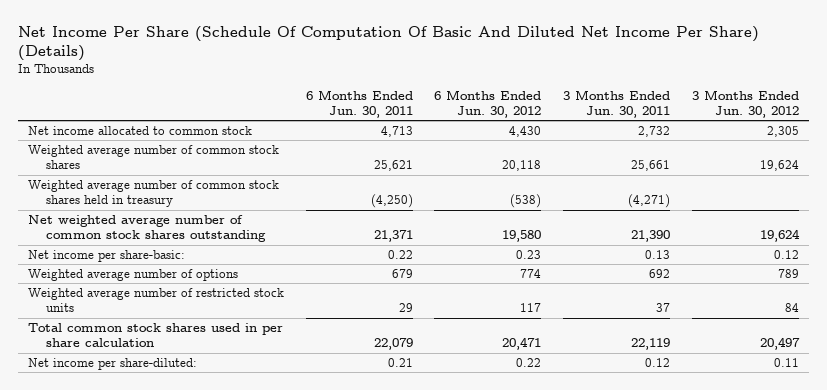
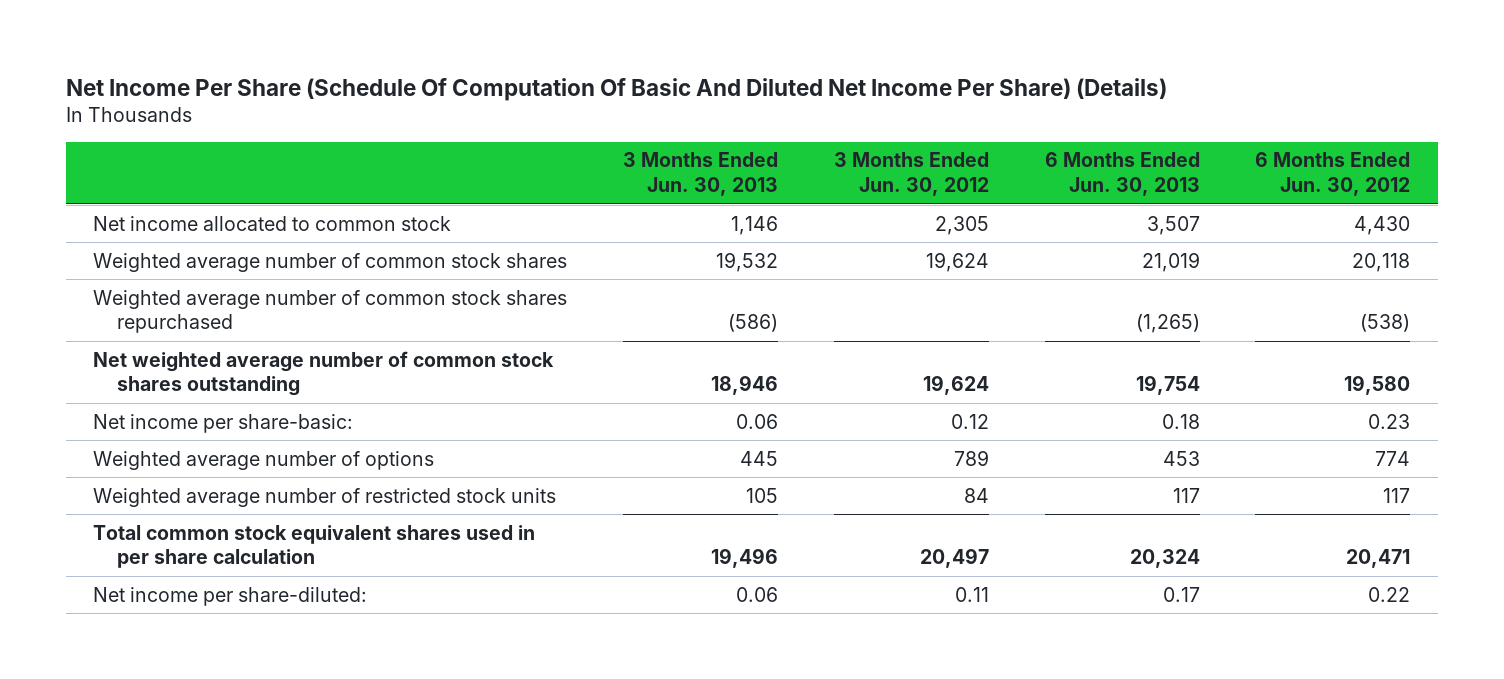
[305,89,413,119] 6 Months Ended Jun. 30, 2011 -> none
[563,89,671,119] 3 Months Ended Jun. 30, 2011 -> none
none -> [623,152,779,197] 3 Months Ended Jun. 30, 2013
none -> [1044,152,1200,197] 6 Months Ended Jun. 30, 2013
[28,179,280,208] Weighted average number of common stock shares held in treasury -> [93,289,568,334] Weighted average number of common stock shares repurchased
[28,322,284,348] Total common stock shares used in per share calculation -> [93,524,536,569] Total common stock equivalent shares used in per share calculation

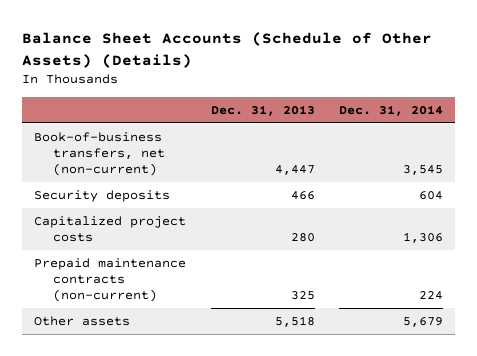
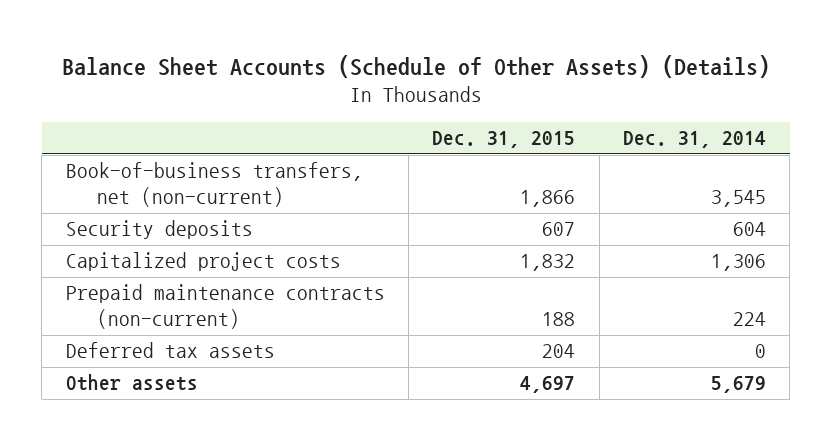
[210,104,315,116] Dec. 31, 2013 -> none
none -> [432,131,576,149] Dec. 31, 2015
none -> [65,342,275,359] Deferred tax assets

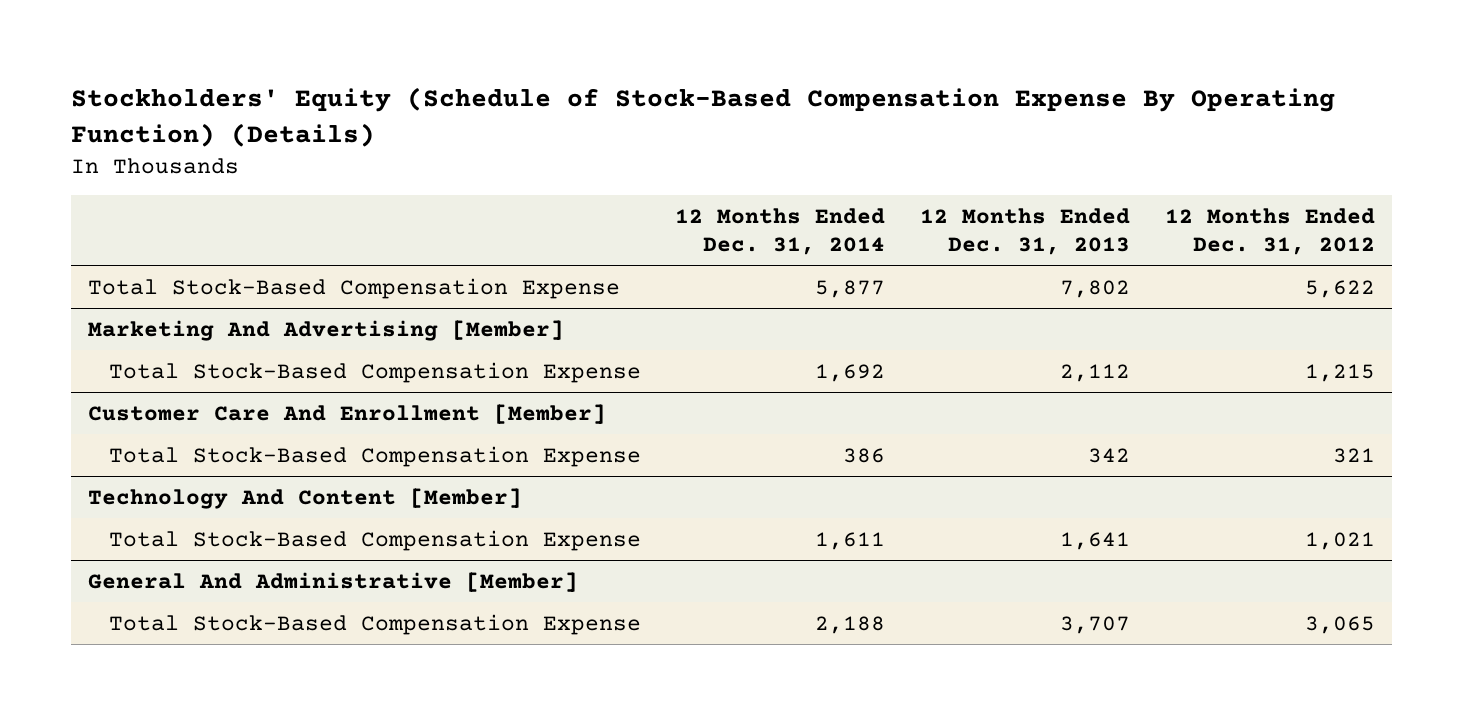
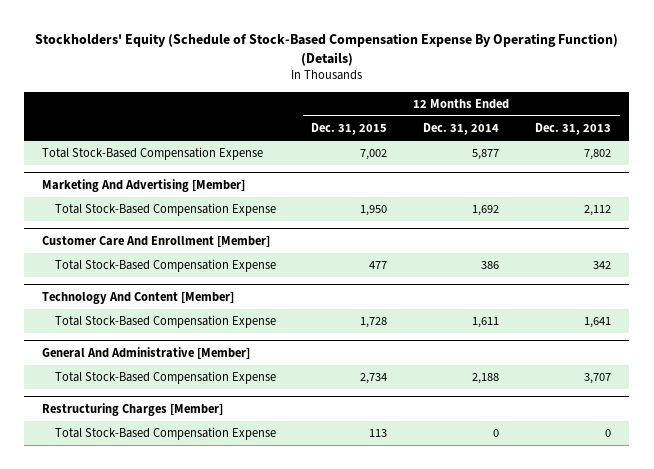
[1164,208,1375,255] 12 Months Ended Dec. 31, 2012 -> none
none -> [311,123,388,136] Dec. 31, 2015
none -> [42,403,224,417] Restructuring Charges [Member]
none -> [54,427,276,441] Total Stock-Based Compensation Expense

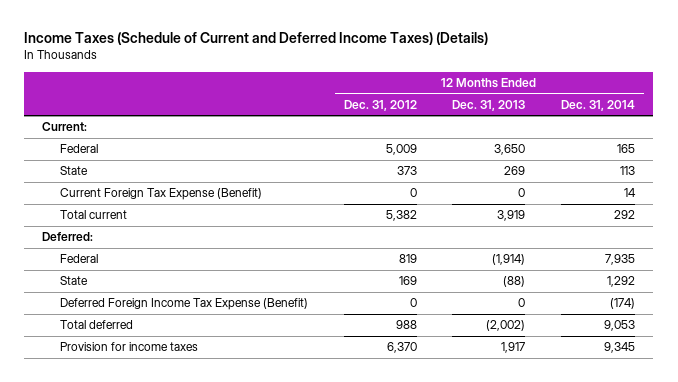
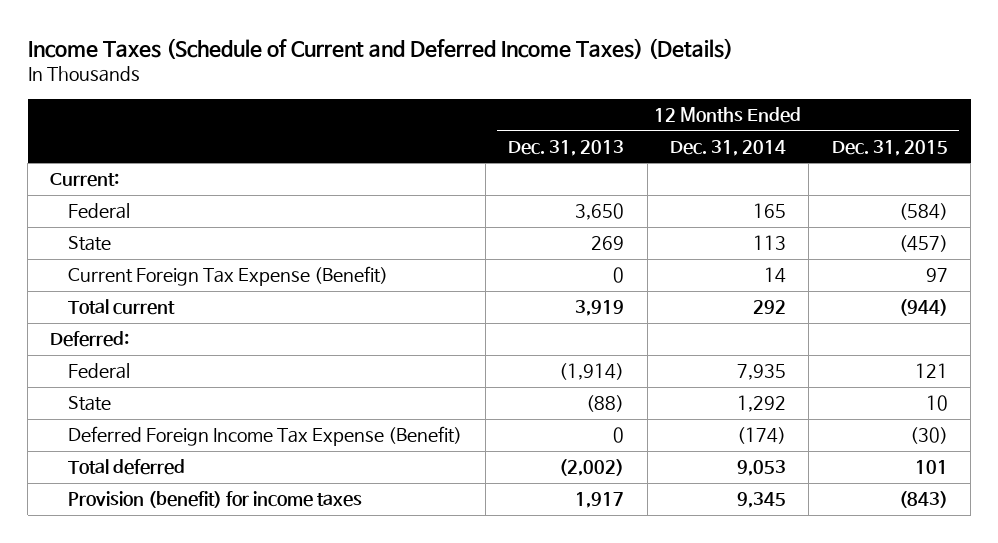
[343,99,417,111] Dec. 31, 2012 -> none
none -> [831,139,948,156] Dec. 31, 2015
[59,342,198,352] Provision for income taxes -> [68,491,363,509] Provision (benefit) for income taxes

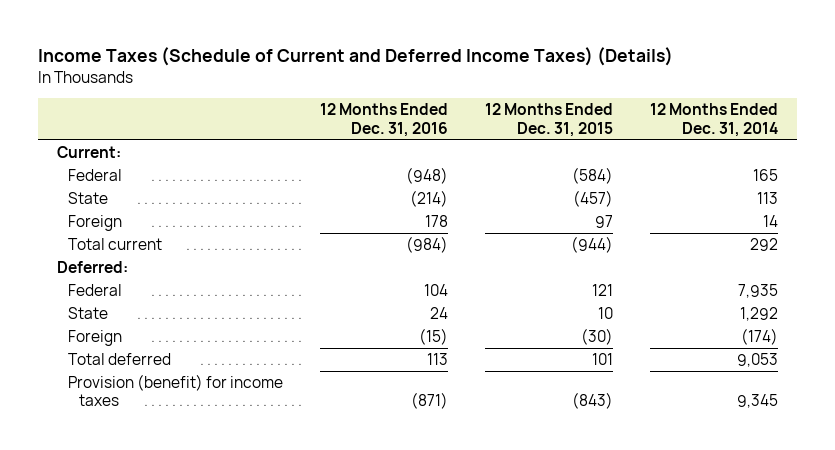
[508,139,625,156] Dec. 31, 2013 -> none
none -> [320,103,449,137] 12 Months Ended Dec. 31, 2016
[68,266,389,287] Current Foreign Tax Expense (Benefit) -> [68,215,123,232] Foreign
[68,426,463,447] Deferred Foreign Income Tax Expense (Benefit) -> [68,330,123,347] Foreign

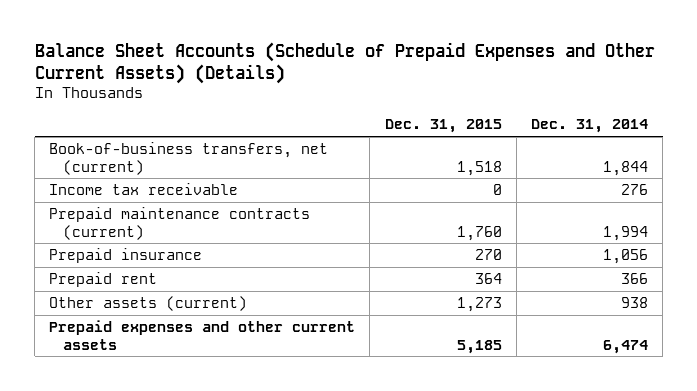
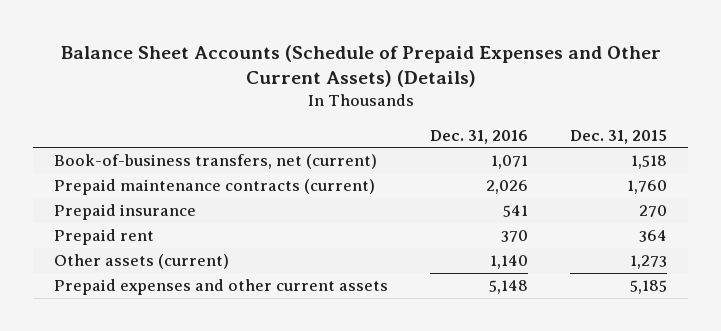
[531,119,649,134] Dec. 31, 2014 -> none
none -> [430,129,529,144] Dec. 31, 2016
[49,182,239,195] Income tax receivable -> none

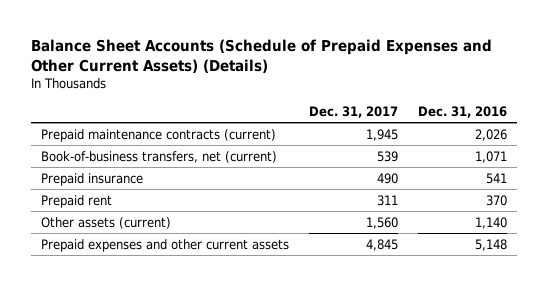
[570,129,668,144] Dec. 31, 2015 -> none
none -> [309,106,399,119] Dec. 31, 2017
[54,153,378,169] Book-of-business transfers, net (current) -> [41,150,278,163] Book-of-business transfers, net (current)

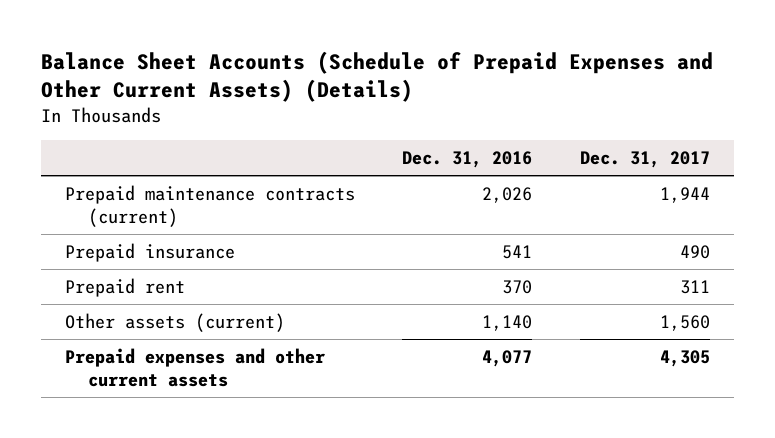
[41,150,278,163] Book-of-business transfers, net (current) -> none
[366,128,399,141] 1,945 -> [660,187,711,204] 1,944
[366,238,399,251] 4,845 -> [660,350,711,368] 4,305
[475,238,508,251] 5,148 -> [482,350,533,368] 4,077

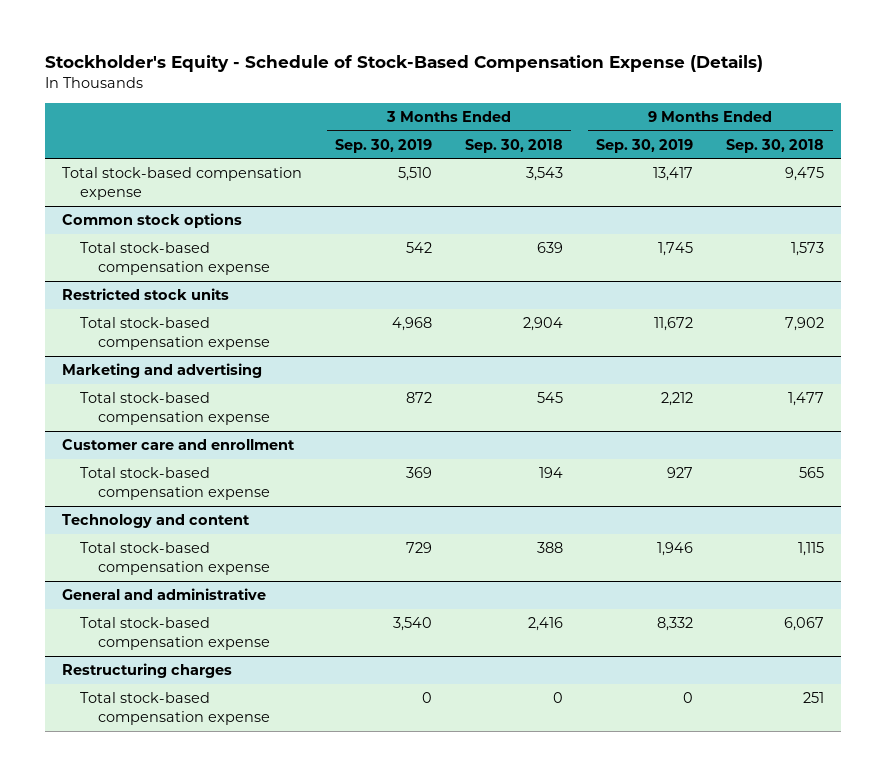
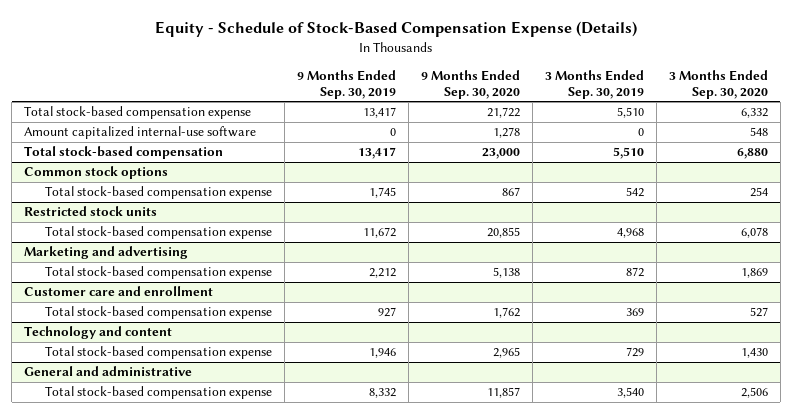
[45,55,764,73] Stockholder's Equity - Schedule of Stock-Based Compensation Expense (Details) -> [155,21,638,38] Equity - Schedule of Stock-Based Compensation Expense (Details)
[465,138,564,153] Sep. 30, 2018 -> none
[726,138,825,153] Sep. 30, 2018 -> none
none -> [420,69,520,99] 9 Months Ended Sep. 30, 2020
none -> [668,69,768,99] 3 Months Ended Sep. 30, 2020
none -> [24,126,257,140] Amount capitalized internal-use software
none -> [24,146,224,160] Total stock-based compensation
[61,663,232,679] Restructuring charges -> none
[79,692,270,726] Total stock-based compensation expense -> none

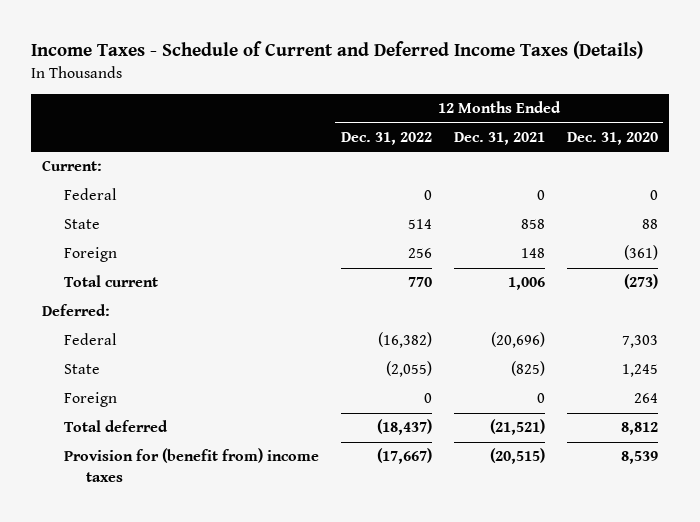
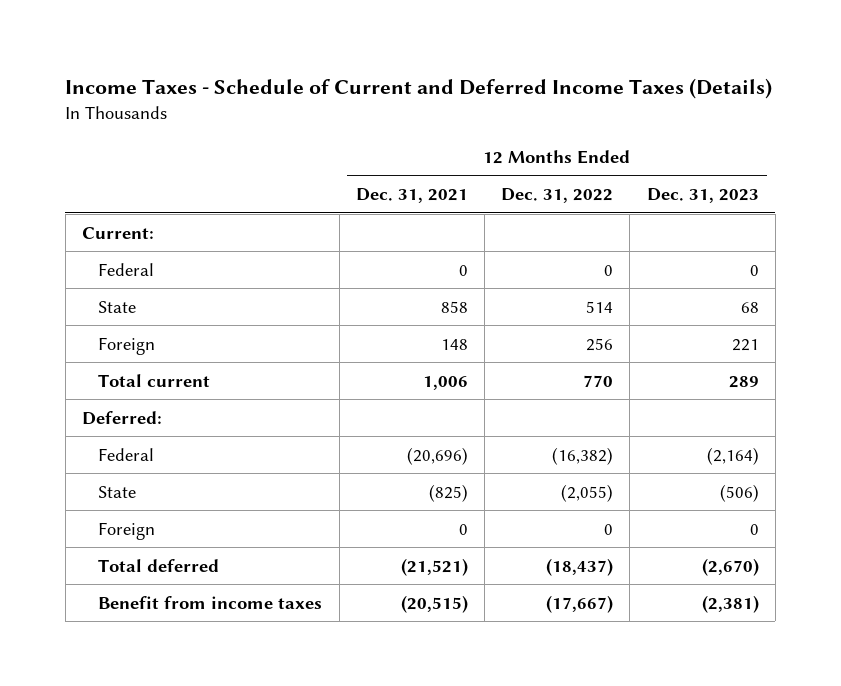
[566,131,658,145] Dec. 31, 2020 -> none
none -> [646,188,759,204] Dec. 31, 2023
[64,448,320,482] Provision for (benefit from) income taxes -> [98,595,323,609] Benefit from income taxes

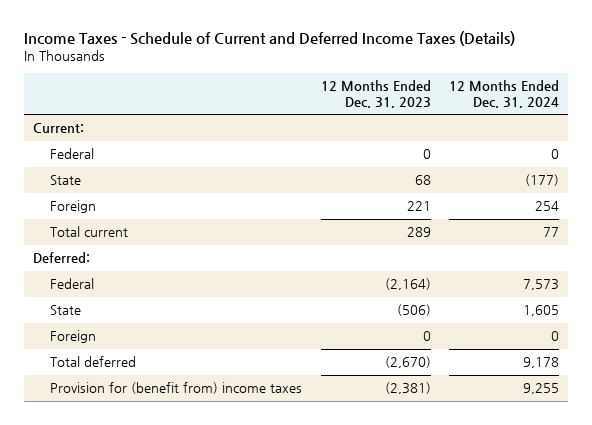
[355,188,468,204] Dec. 31, 2021 -> none
[501,188,614,204] Dec. 31, 2022 -> none
none -> [449,80,560,108] 12 Months Ended Dec. 31, 2024
[98,595,323,609] Benefit from income taxes -> [50,382,303,395] Provision for (benefit from) income taxes

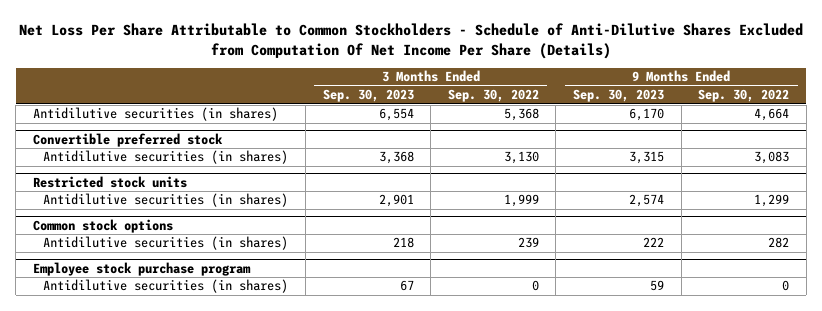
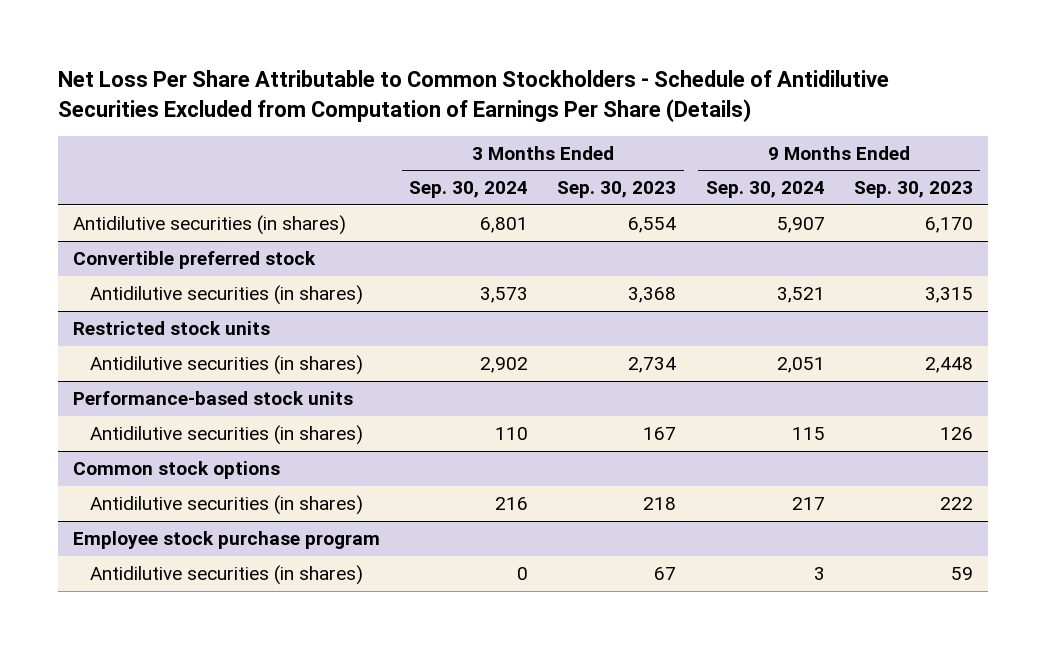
[19,23,804,60] Net Loss Per Share Attributable to Common Stockholders - Schedule of Anti-Dilutive Shares Excluded from Computation Of Net Income Per Share (Details) -> [57,70,889,122] Net Loss Per Share Attributable to Common Stockholders - Schedule of Antidilutive Securities Excluded from Computation of Earnings Per Share (Details)
[447,89,539,103] Sep. 30, 2022 -> none
[698,89,790,103] Sep. 30, 2022 -> none
none -> [408,181,528,199] Sep. 30, 2024
none -> [705,181,825,199] Sep. 30, 2024
[378,194,414,208] 2,901 -> [628,356,677,373] 2,734
[629,194,665,208] 2,574 -> [925,356,974,373] 2,448
none -> [72,390,353,405] Performance-based stock units
none -> [90,424,364,445] Antidilutive securities (in shares)

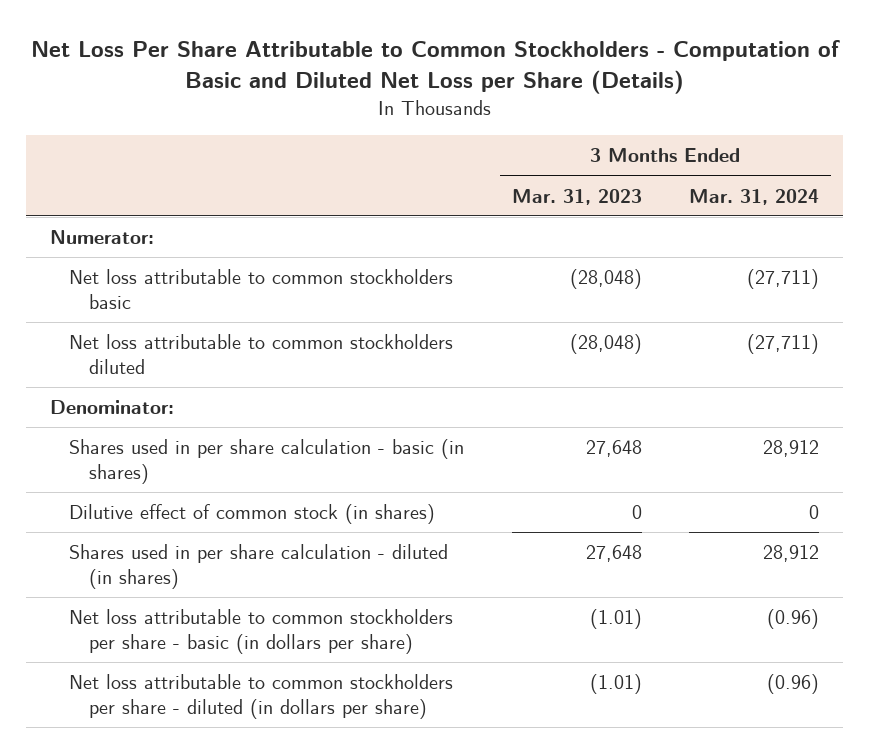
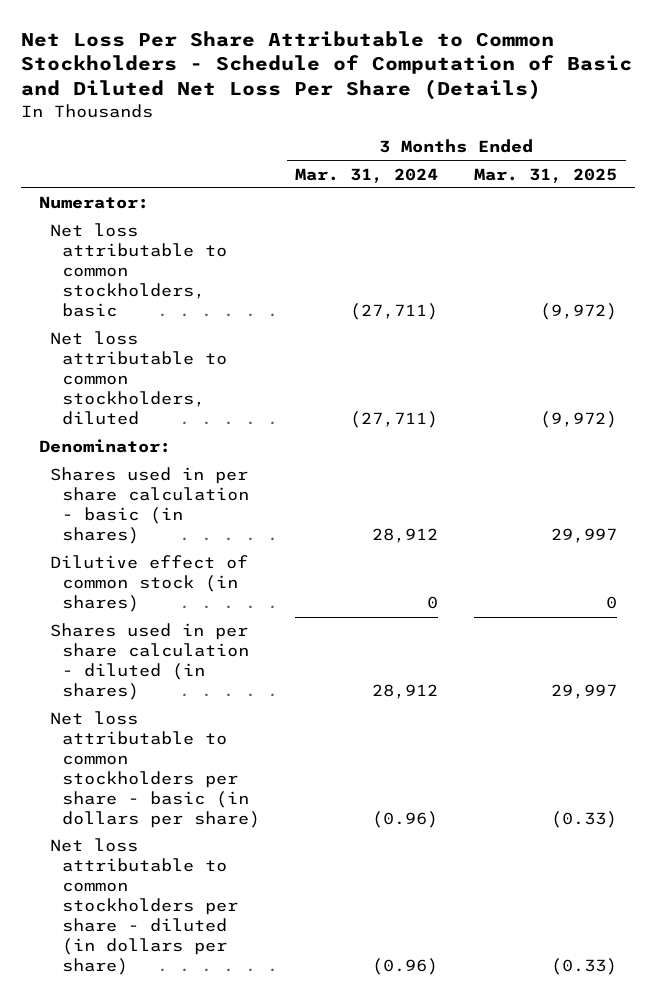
[30,40,840,95] Net Loss Per Share Attributable to Common Stockholders - Computation of Basic and Diluted Net Loss per Share (Details) -> [21,30,633,101] Net Loss Per Share Attributable to Common Stockholders - Schedule of Computation of Basic and Diluted Net Loss Per Share (Details)
[511,188,642,205] Mar. 31, 2023 -> none
none -> [473,167,617,183] Mar. 31, 2025
[69,269,454,309] Net loss attributable to common stockholders basic -> [50,223,228,318] Net loss attributable to common stockholders, basic
[69,334,454,374] Net loss attributable to common stockholders diluted -> [50,331,228,426] Net loss attributable to common stockholders, diluted

